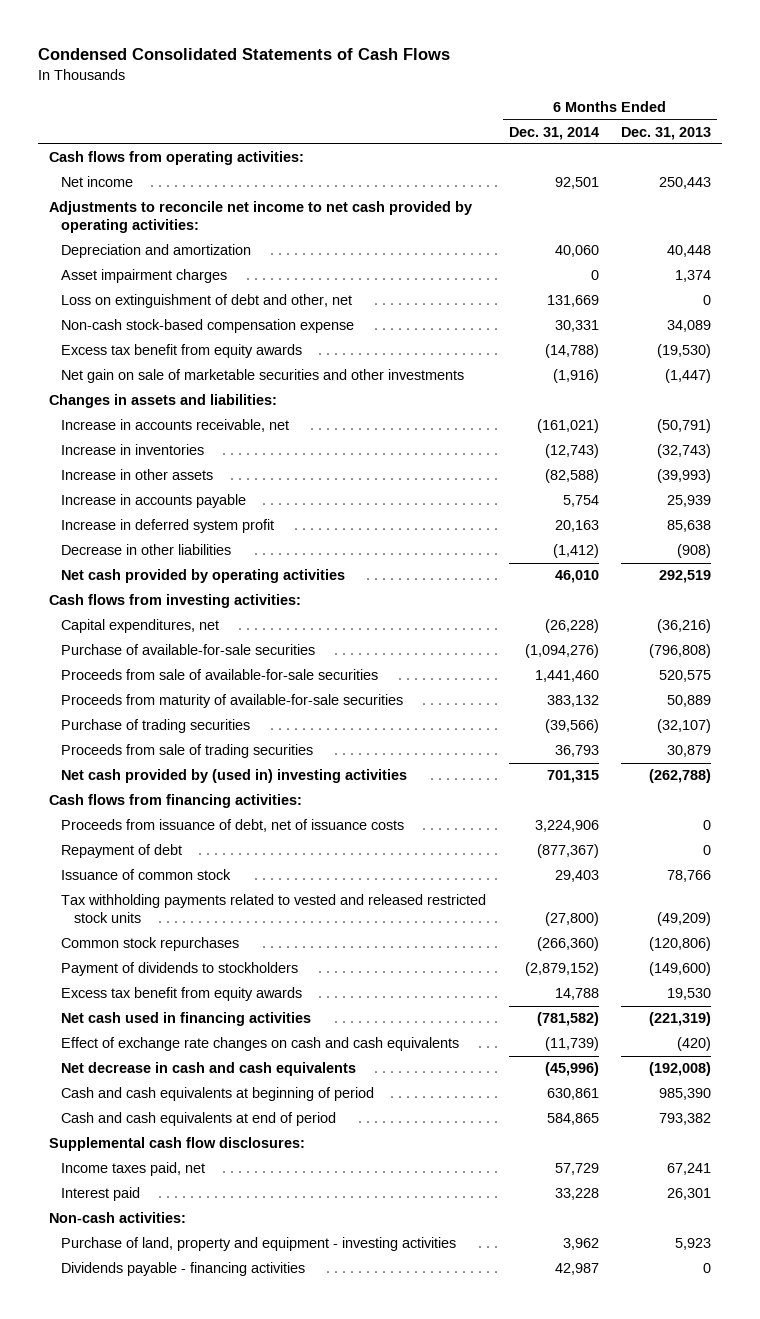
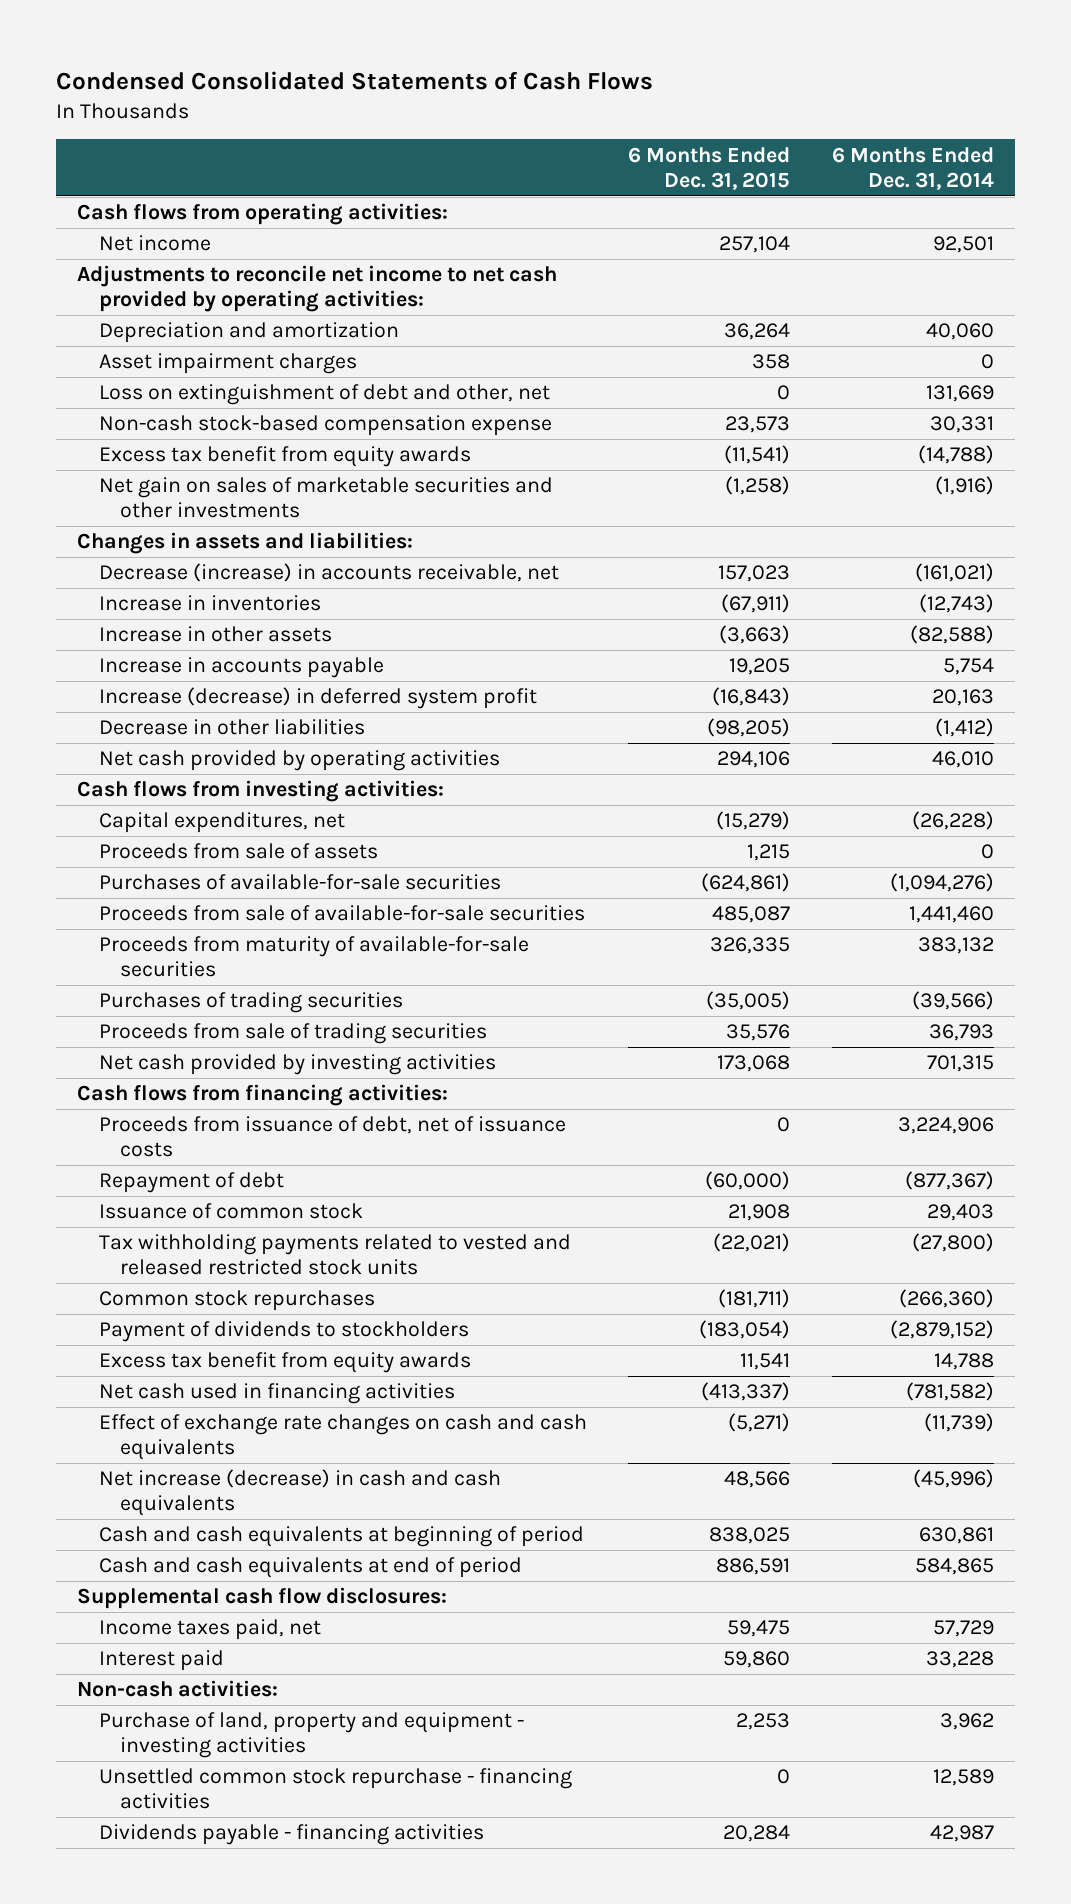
[620,126,711,140] Dec. 31, 2013 -> none
none -> [628,146,791,190] 6 Months Ended Dec. 31, 2015
[61,369,465,384] Net gain on sale of marketable securities and other investments -> [98,477,553,519] Net gain on sales of marketable securities and other investments
[61,419,290,433] Increase in accounts receivable, net -> [98,563,559,583] Decrease (increase) in accounts receivable, net
[61,519,275,534] Increase in deferred system profit -> [98,687,537,710] Increase (decrease) in deferred system profit
none -> [98,843,378,860] Proceeds from sale of assets
[61,644,316,656] Purchase of available-for-sale securities -> [98,874,501,891] Purchases of available-for-sale securities
[61,719,251,734] Purchase of trading securities -> [98,992,403,1014] Purchases of trading securities
[61,769,408,784] Net cash provided by (used in) investing activities -> [98,1054,496,1076] Net cash provided by investing activities
[61,1062,357,1077] Net decrease in cash and cash equivalents -> [98,1469,501,1517] Net increase (decrease) in cash and cash equivalents
none -> [98,1768,572,1810] Unsettled common stock repurchase - financing activities

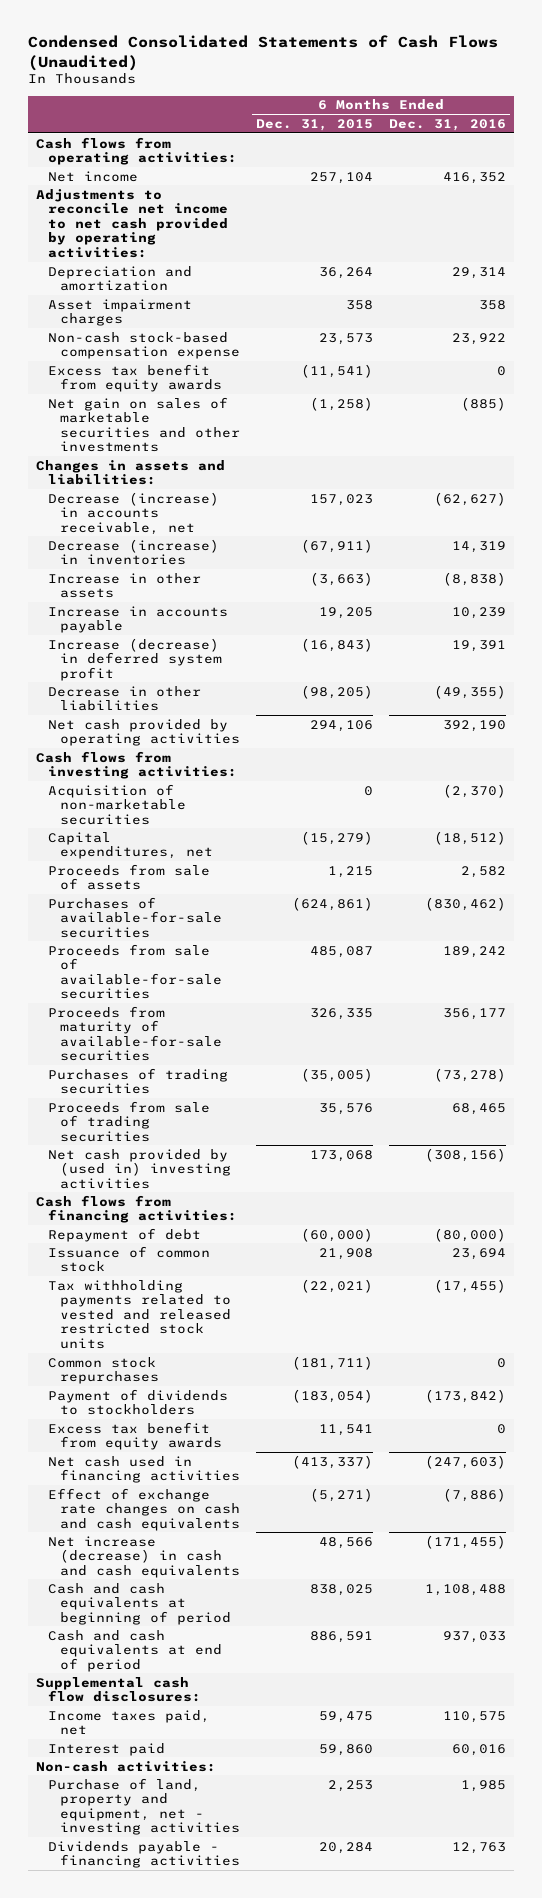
[56,71,654,91] Condensed Consolidated Statements of Cash Flows -> [27,35,498,71] Condensed Consolidated Statements of Cash Flows (Unaudited)
[831,146,994,190] 6 Months Ended Dec. 31, 2014 -> none
none -> [388,118,506,131] Dec. 31, 2016
[98,384,550,406] Loss on extinguishment of debt and other, net -> none
[98,595,321,612] Increase in inventories -> [47,538,219,566] Decrease (increase) in inventories
none -> [47,783,186,825] Acquisition of non-marketable securities
[98,1054,496,1076] Net cash provided by investing activities -> [47,1148,231,1189] Net cash provided by (used in) investing activities
[98,1116,566,1158] Proceeds from issuance of debt, net of issuance costs -> none
[98,1768,572,1810] Unsettled common stock repurchase - financing activities -> none
[98,1712,524,1759] Purchase of land, property and equipment - investing activities -> [47,1777,240,1836] Purchase of land, property and equipment, net - investing activities

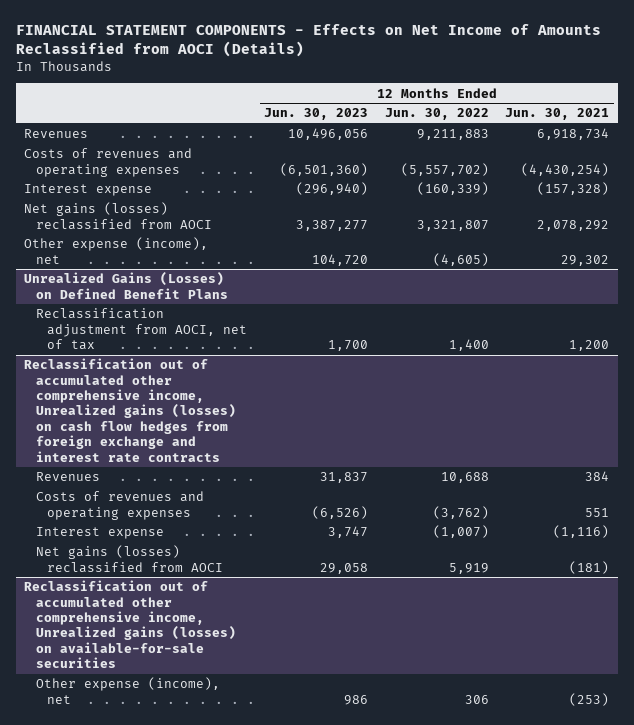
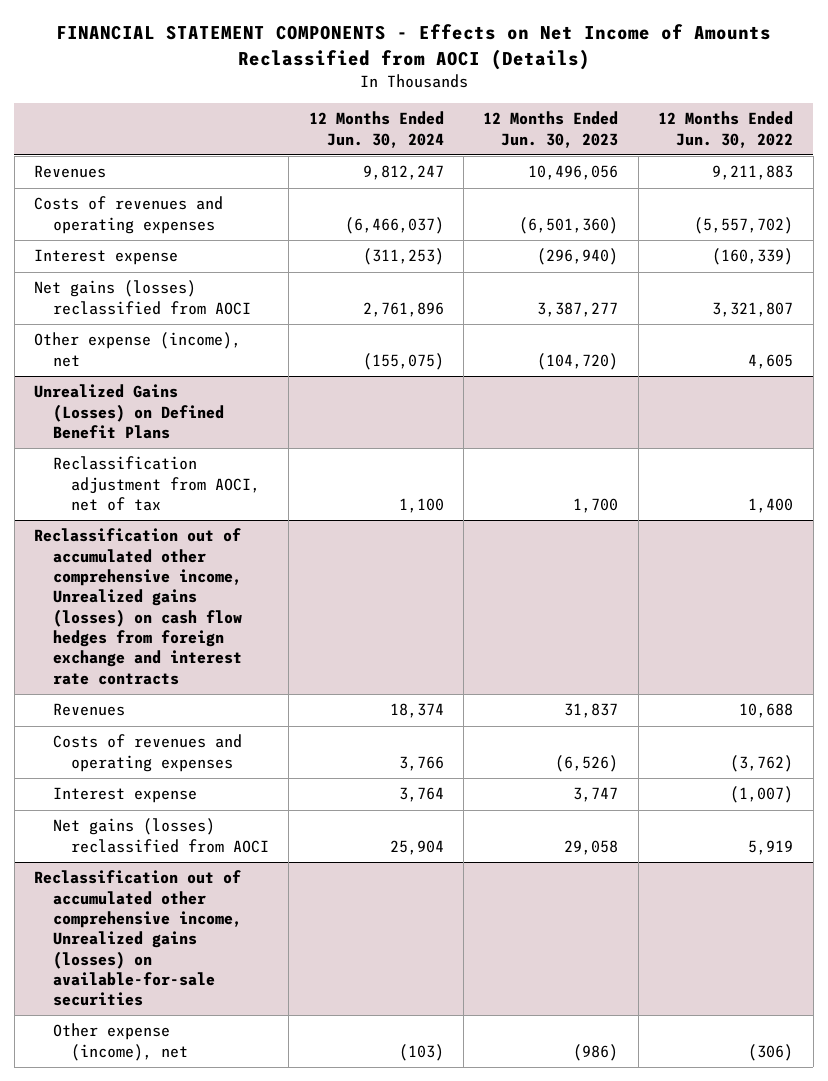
[505,108,610,121] Jun. 30, 2021 -> none
none -> [308,111,444,148] 12 Months Ended Jun. 30, 2024
[311,253,368,266] 104,720 -> [537,352,619,370] (104,720)
[432,252,489,266] (4,605) -> [748,353,794,369] 4,605
[343,694,368,705] 986 -> [573,1043,619,1061] (986)
[464,694,489,704] 306 -> [748,1043,794,1061] (306)

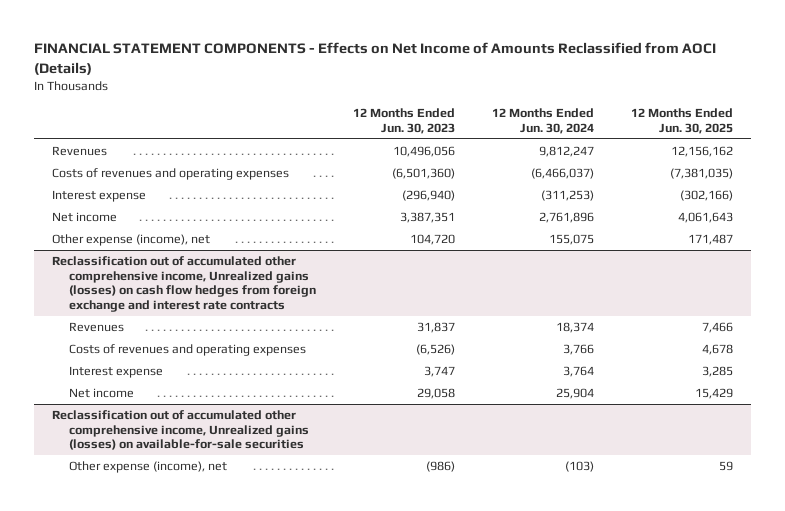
[658,111,794,148] 12 Months Ended Jun. 30, 2022 -> none
none -> [630,108,733,134] 12 Months Ended Jun. 30, 2025
[34,280,251,315] Net gains (losses) reclassified from AOCI -> none
[34,384,224,440] Unrealized Gains (Losses) on Defined Benefit Plans -> none
[52,456,260,512] Reclassification adjustment from AOCI, net of tax -> none
none -> [52,212,118,223] Net income
[362,352,444,370] (155,075) -> [548,234,594,246] 155,075
[537,352,619,370] (104,720) -> [409,234,455,246] 104,720
[52,818,269,853] Net gains (losses) reclassified from AOCI -> [68,388,134,399] Net income

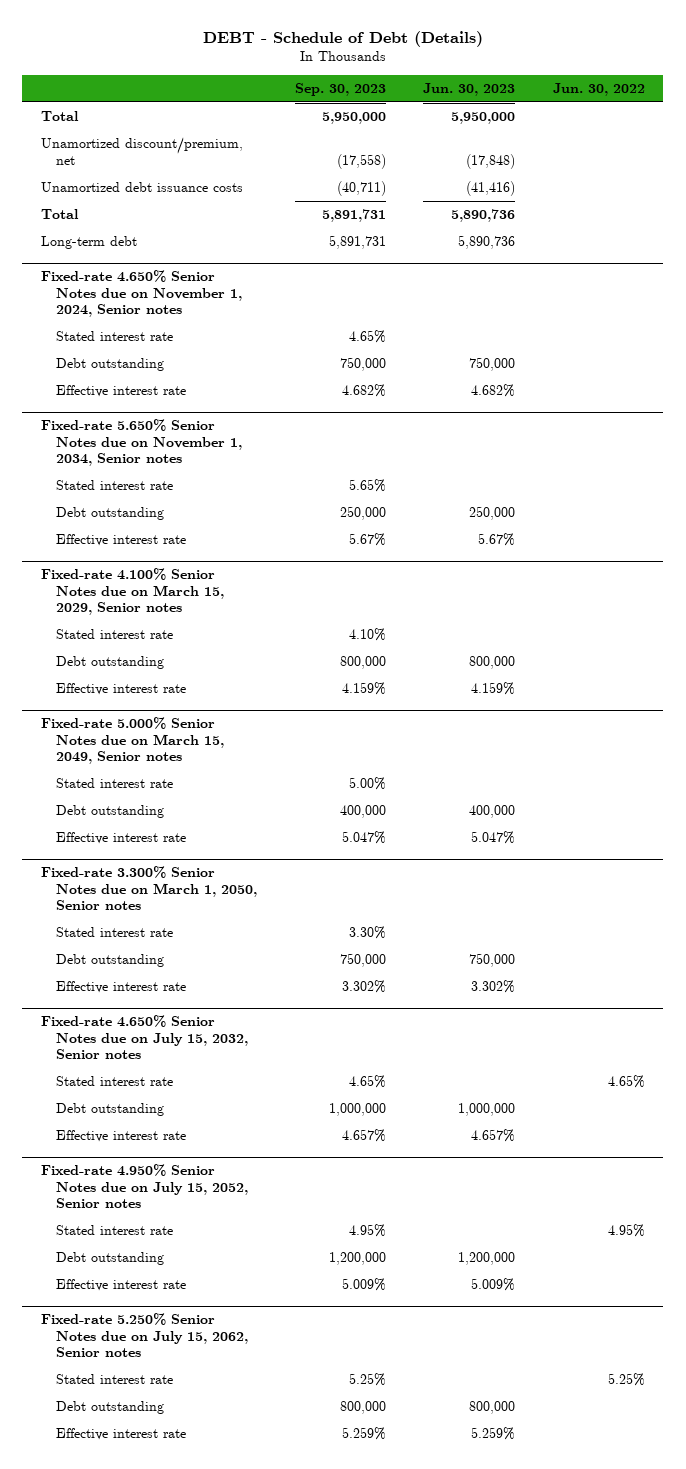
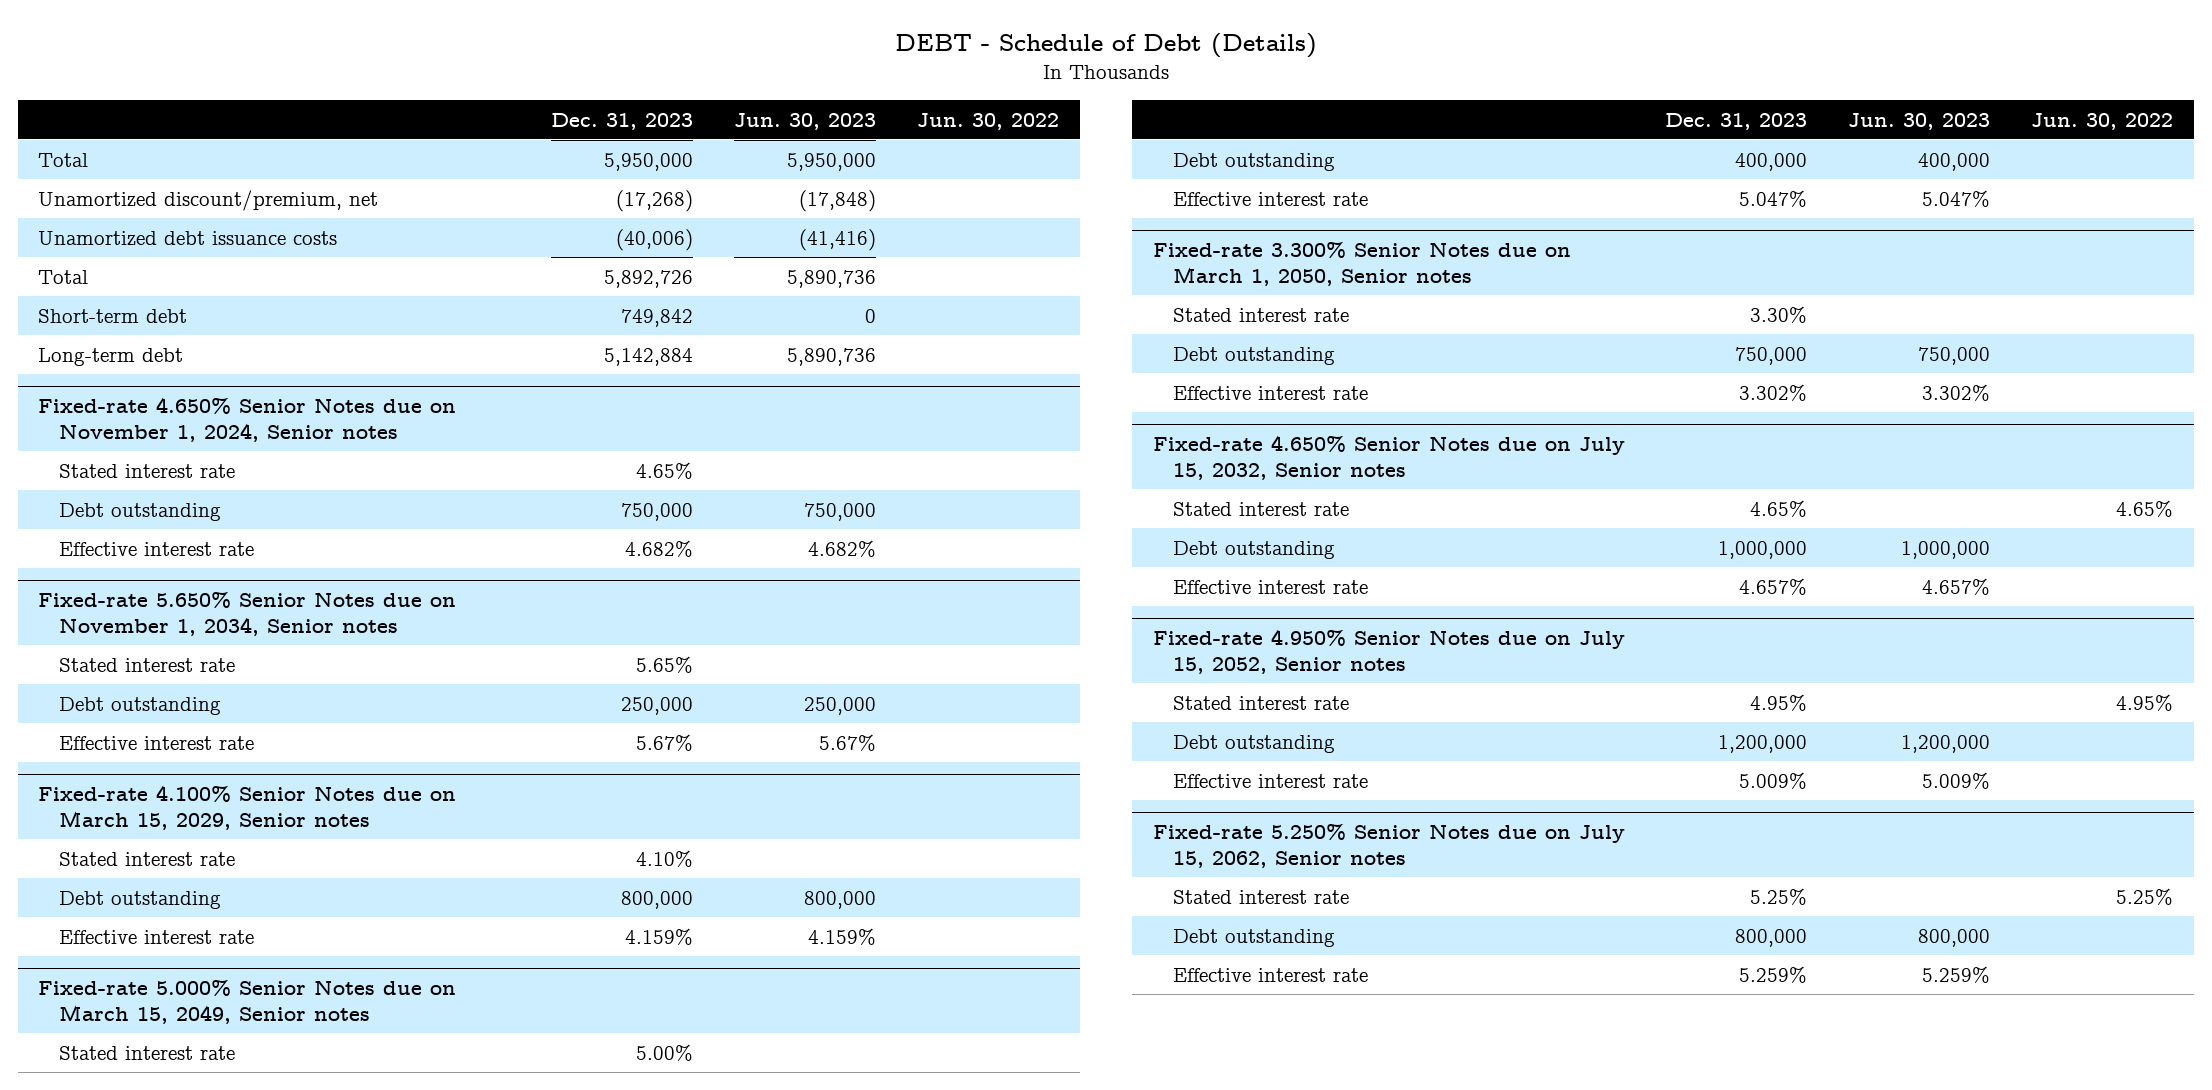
[294,83,386,97] Sep. 30, 2023 -> none
none -> [551,112,694,130] Dec. 31, 2023
none -> [38,308,188,323] Short-term debt

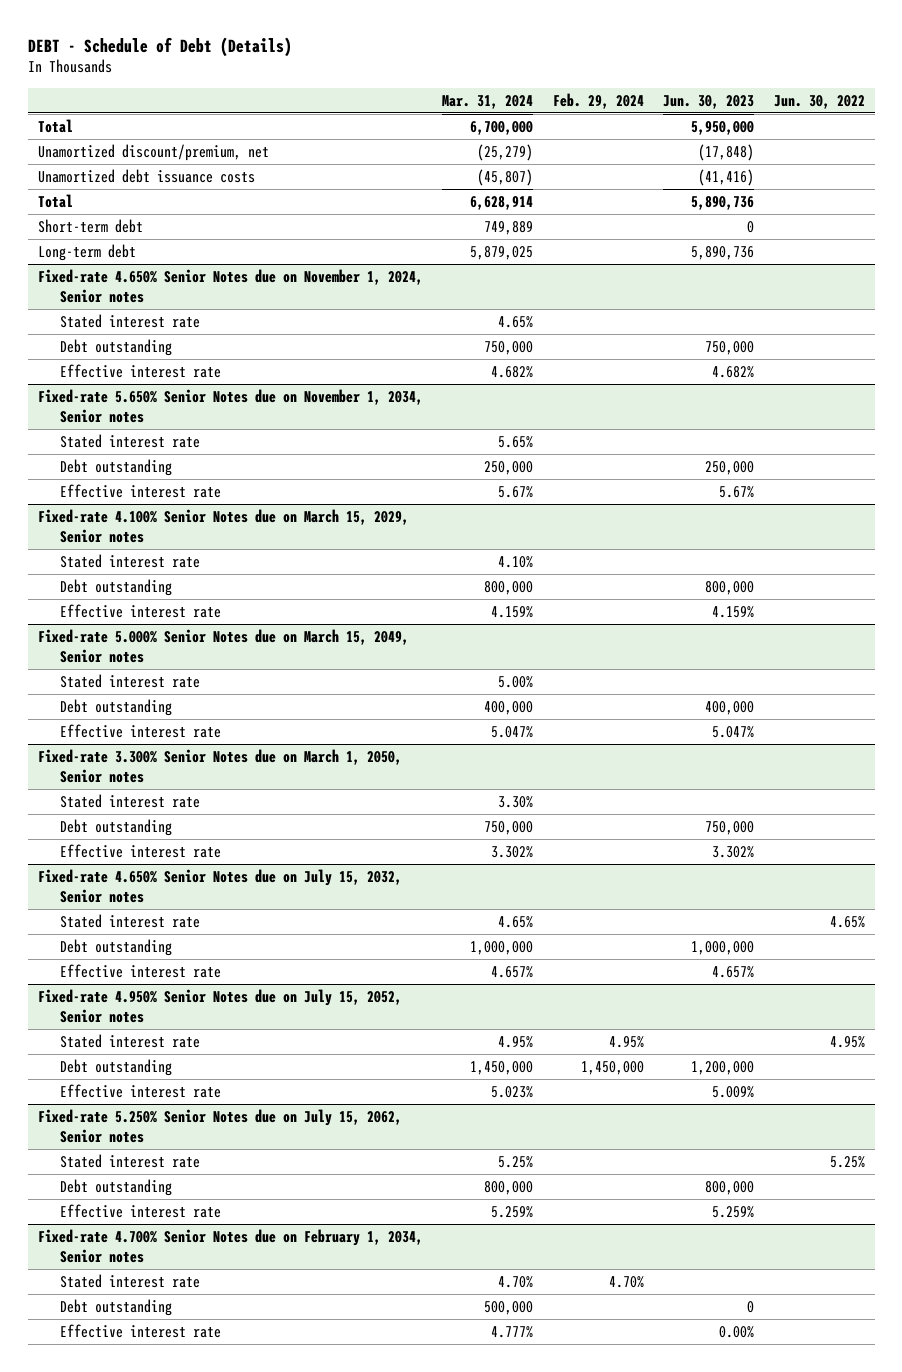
[551,112,694,130] Dec. 31, 2023 -> none
none -> [442,94,534,109] Mar. 31, 2024
none -> [552,92,644,109] Feb. 29, 2024
none -> [37,1228,423,1263] Fixed-rate 4.700% Senior Notes due on February 1, 2034, Senior notes
none -> [60,1273,201,1288] Stated interest rate
none -> [60,1298,173,1316] Debt outstanding
none -> [60,1323,222,1338] Effective interest rate

